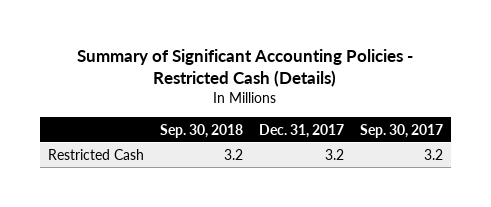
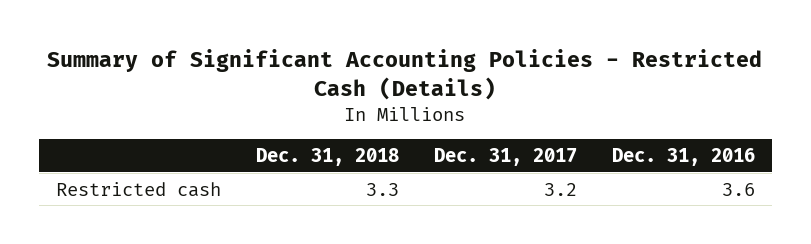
[159,123,243,138] Sep. 30, 2018 -> none
[359,123,443,138] Sep. 30, 2017 -> none
none -> [256,147,400,166] Dec. 31, 2018
none -> [611,147,755,166] Dec. 31, 2016
[47,149,144,161] Restricted Cash -> [56,181,222,197] Restricted cash

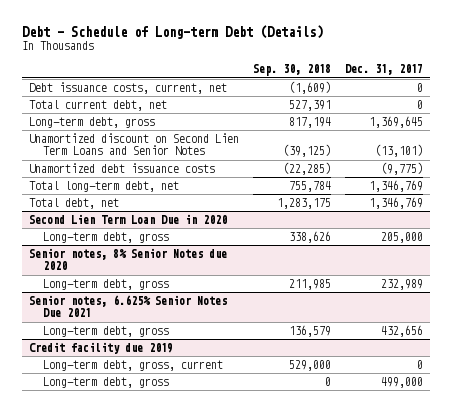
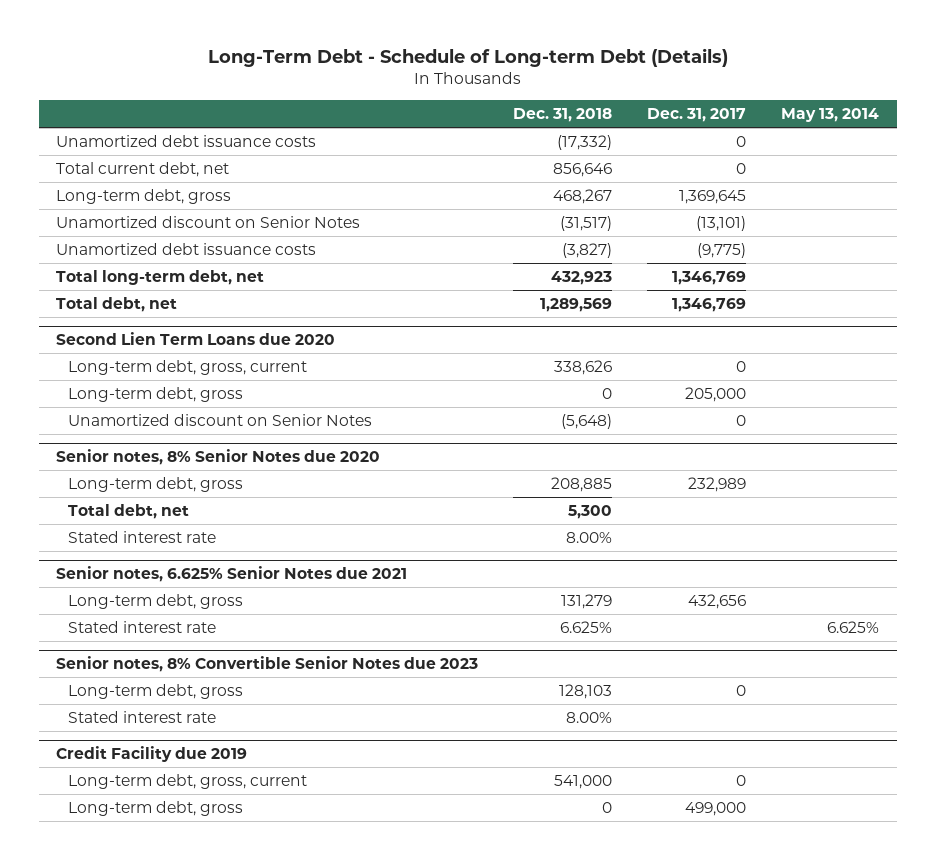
[22,25,324,40] Debt - Schedule of Long-term Debt (Details) -> [207,48,728,68] Long-Term Debt - Schedule of Long-term Debt (Details)
[253,64,332,77] Sep. 30, 2018 -> none
none -> [513,108,613,123] Dec. 31, 2018
none -> [781,108,880,123] May 13, 2014
[29,82,228,95] Debt issuance costs, current, net -> [56,135,317,148] Unamortized debt issuance costs
[29,133,240,156] Unamortized discount on Second Lien Term Loans and Senior Notes -> [56,216,361,229] Unamortized discount on Senior Notes
[29,214,228,225] Second Lien Term Loan Due in 2020 -> [56,332,336,346] Second Lien Term Loans due 2020
none -> [68,360,308,376] Long-term debt, gross, current
none -> [68,414,373,427] Unamortized discount on Senior Notes
none -> [68,504,190,520] Total debt, net
none -> [68,531,217,544] Stated interest rate
[29,295,228,318] Senior notes, 6.625% Senior Notes Due 2021 -> [56,566,408,583] Senior notes, 6.625% Senior Notes due 2021
none -> [68,621,217,634] Stated interest rate
none -> [56,656,479,673] Senior notes, 8% Convertible Senior Notes due 2023
none -> [68,684,244,700] Long-term debt, gross
none -> [68,711,217,724] Stated interest rate
[29,342,174,355] Credit facility due 2019 -> [56,746,248,763] Credit Facility due 2019

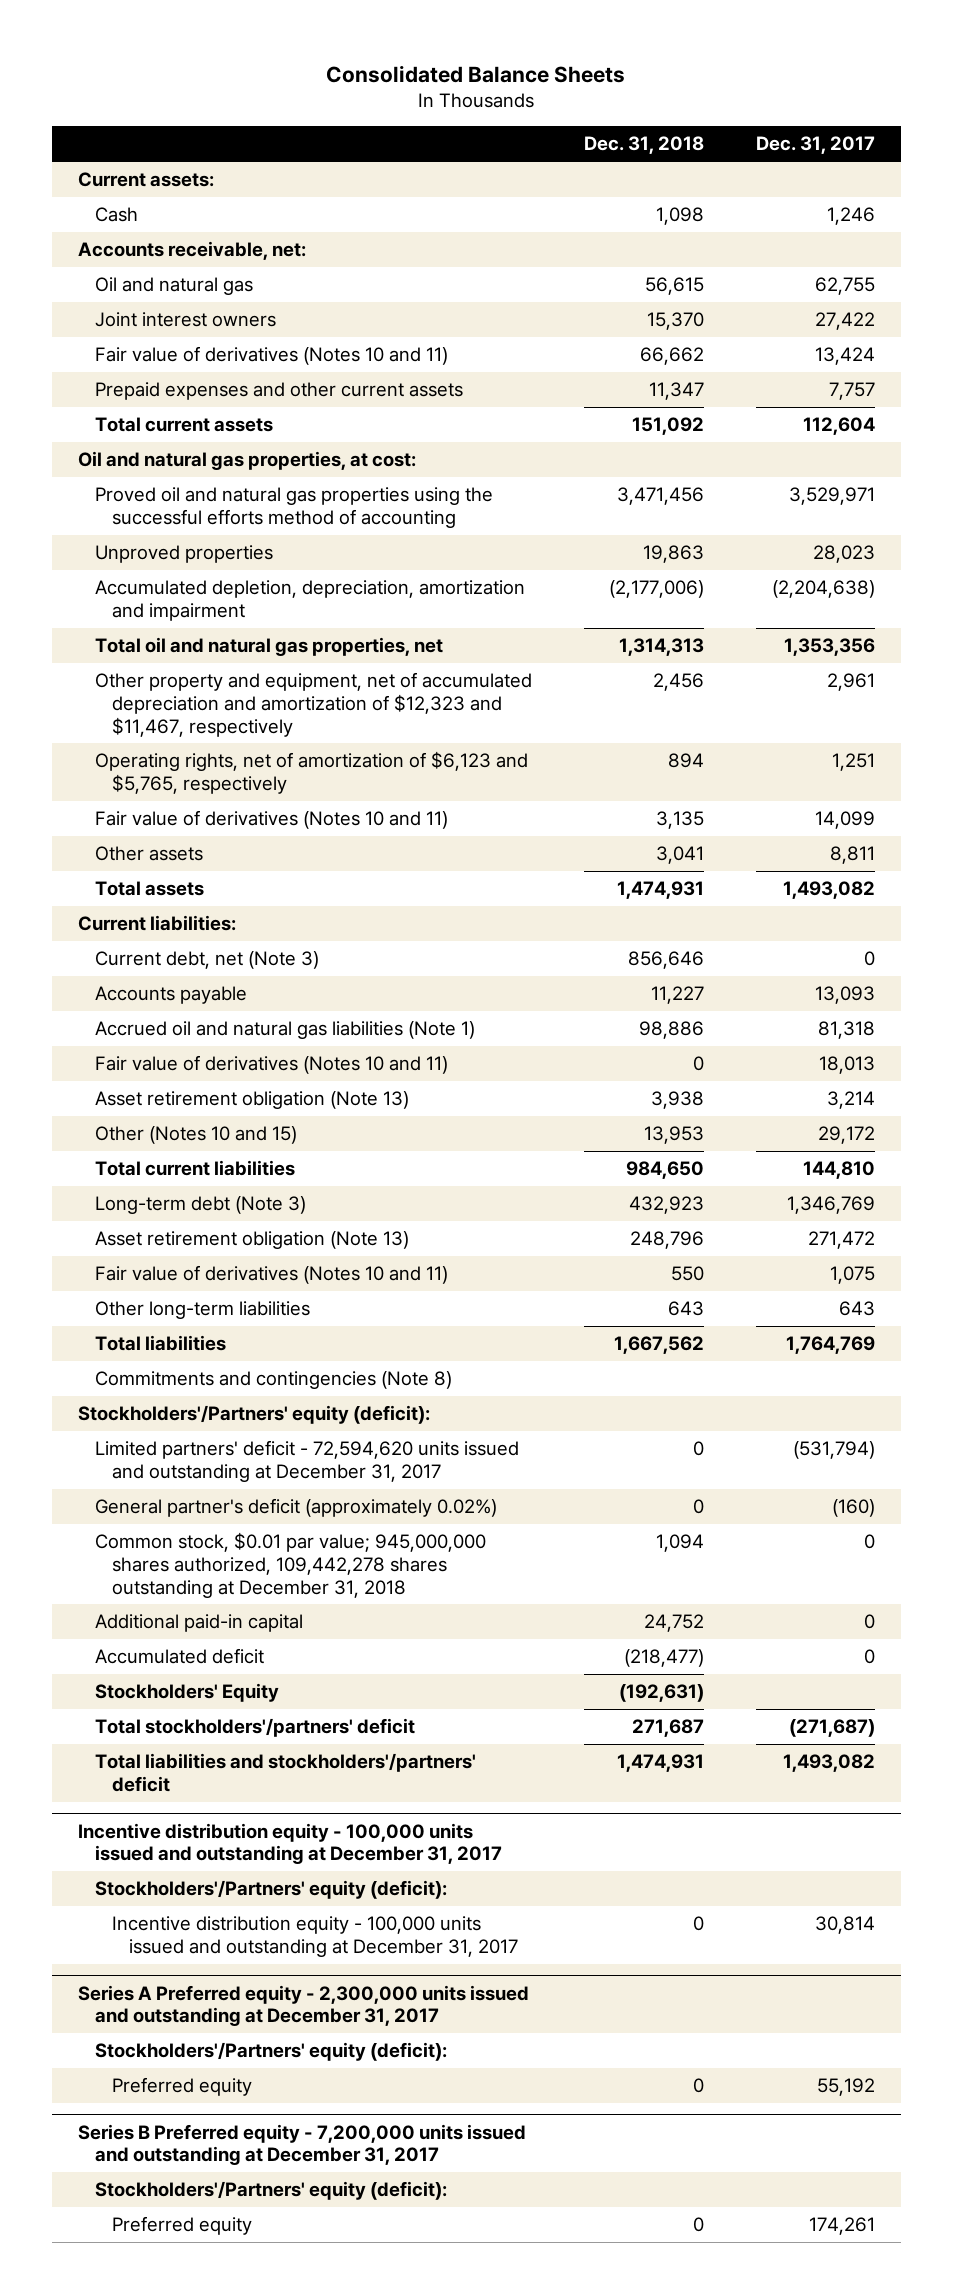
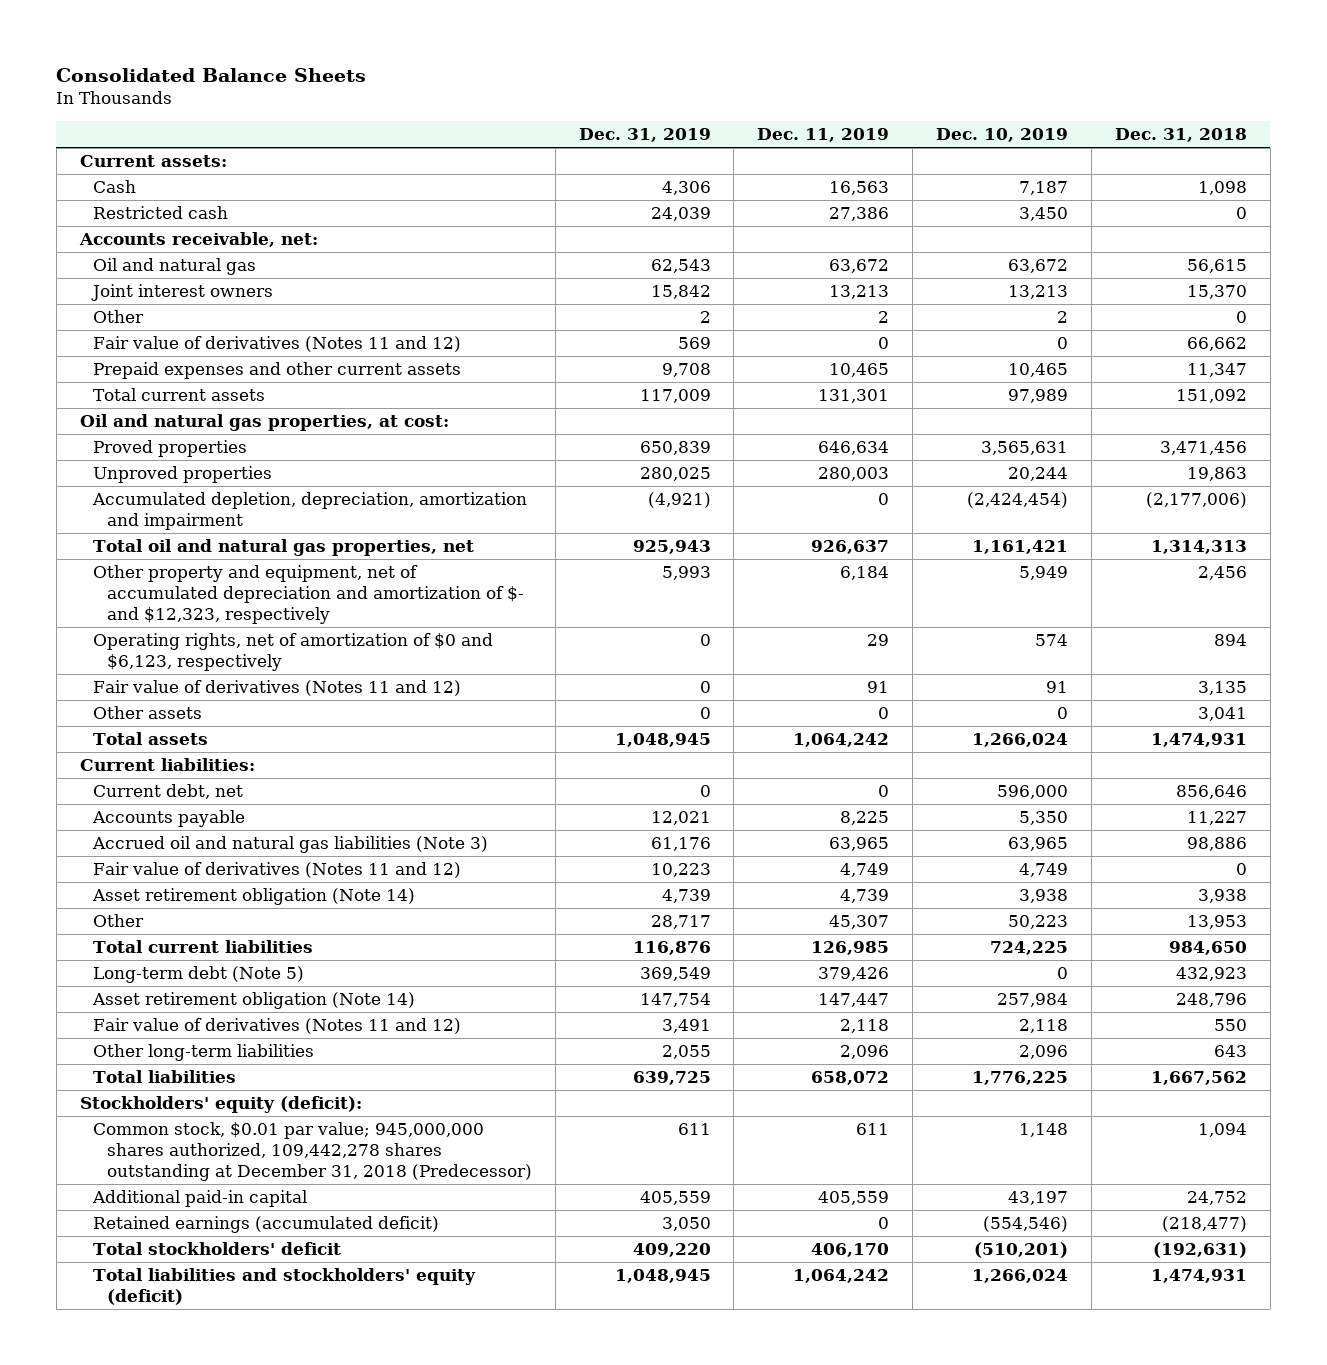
[755,136,875,155] Dec. 31, 2017 -> none
none -> [578,127,711,142] Dec. 31, 2019
none -> [757,127,890,142] Dec. 11, 2019
none -> [936,127,1069,142] Dec. 10, 2019
none -> [93,206,229,220] Restricted cash
none -> [93,310,145,324] Other
[95,346,449,366] Fair value of derivatives (Notes 10 and 11) -> [93,336,462,353] Fair value of derivatives (Notes 11 and 12)
[95,487,494,528] Proved oil and natural gas properties using the successful efforts method of accounting -> [93,440,248,458] Proved properties
[95,672,533,737] Other property and equipment, net of accumulated depreciation and amortization of $12,323 and $11,467, respectively -> [93,565,524,625] Other property and equipment, net of accumulated depreciation and amortization of $- and $12,323, respectively
[95,751,529,794] Operating rights, net of amortization of $6,123 and $5,765, respectively -> [93,633,494,672] Operating rights, net of amortization of $0 and $6,123, respectively
[95,810,449,830] Fair value of derivatives (Notes 10 and 11) -> [93,680,462,697] Fair value of derivatives (Notes 11 and 12)
[95,951,320,970] Current debt, net (Note 3) -> [93,784,244,800] Current debt, net
[95,1021,476,1040] Accrued oil and natural gas liabilities (Note 1) -> [92,836,489,854] Accrued oil and natural gas liabilities (Note 3)
[95,1055,449,1075] Fair value of derivatives (Notes 10 and 11) -> [93,862,462,879] Fair value of derivatives (Notes 11 and 12)
[95,1091,410,1110] Asset retirement obligation (Note 13) -> [92,888,416,906] Asset retirement obligation (Note 14)
[95,1126,298,1145] Other (Notes 10 and 15) -> [93,914,145,928] Other
[95,1196,307,1215] Long-term debt (Note 3) -> [93,966,305,984] Long-term debt (Note 5)
[95,1231,410,1250] Asset retirement obligation (Note 13) -> [92,992,416,1010] Asset retirement obligation (Note 14)
[95,1265,449,1285] Fair value of derivatives (Notes 10 and 11) -> [93,1018,462,1035] Fair value of derivatives (Notes 11 and 12)
[95,1371,453,1390] Commitments and contingencies (Note 8) -> none
[95,1440,520,1482] Limited partners' deficit - 72,594,620 units issued and outstanding at December 31, 2017 -> none
[95,1498,498,1518] General partner's deficit (approximately 0.02%) -> none
[78,1405,431,1425] Stockholders'/Partners' equity (deficit): -> [79,1096,362,1114] Stockholders' equity (deficit):
[95,1532,487,1598] Common stock, $0.01 par value; 945,000,000 shares authorized, 109,442,278 shares outstanding at December 31, 2018 -> [93,1122,532,1182] Common stock, $0.01 par value; 945,000,000 shares authorized, 109,442,278 shares outstanding at December 31, 2018 (Predecessor)
[95,1718,416,1738] Total stockholders'/partners' deficit -> none
[78,1822,503,1865] Incentive distribution equity - 100,000 units issued and outstanding at December 31, 2017 -> none
[95,1880,448,1900] Stockholders'/Partners' equity (deficit): -> none
[112,1916,518,1957] Incentive distribution equity - 100,000 units issued and outstanding at December 31, 2017 -> none
[78,1984,530,2027] Series A Preferred equity - 2,300,000 units issued and outstanding at December 31, 2017 -> none
[95,2042,448,2062] Stockholders'/Partners' equity (deficit): -> none
[112,2077,253,2097] Preferred equity -> none
[78,2123,527,2166] Series B Preferred equity - 7,200,000 units issued and outstanding at December 31, 2017 -> none
[95,2181,448,2201] Stockholders'/Partners' equity (deficit): -> none
[112,2216,253,2236] Preferred equity -> none
[95,1648,265,1665] Accumulated deficit -> [93,1216,440,1234] Retained earnings (accumulated deficit)
[95,1683,280,1703] Stockholders' Equity -> [93,1242,342,1256] Total stockholders' deficit
[95,1753,477,1792] Total liabilities and stockholders'/partners' deficit -> [93,1268,477,1306] Total liabilities and stockholders' equity (deficit)

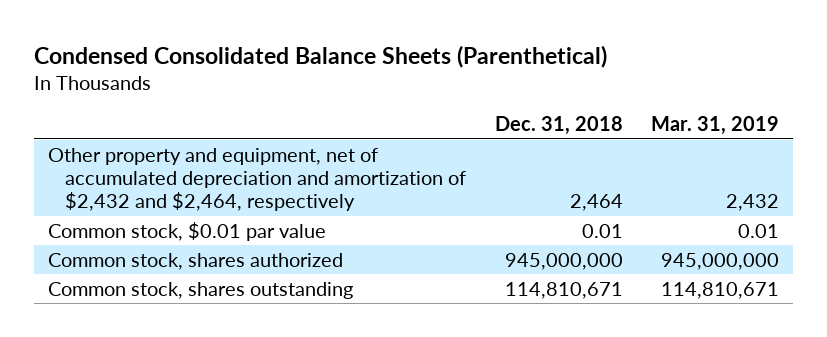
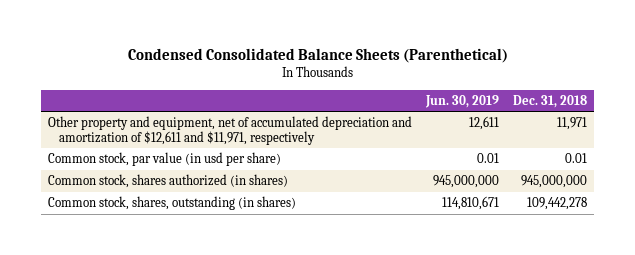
[650,116,779,136] Mar. 31, 2019 -> none
none -> [425,94,500,108] Jun. 30, 2019
[48,147,467,212] Other property and equipment, net of accumulated depreciation and amortization of $2,432 and $2,464, respectively -> [48,116,413,145] Other property and equipment, net of accumulated depreciation and amortization of $12,611 and $11,971, respectively
[569,194,623,212] 2,464 -> [556,117,587,131] 11,971
[48,221,327,241] Common stock, $0.01 par value -> [48,152,282,167] Common stock, par value (in usd per share)
[48,252,344,270] Common stock, shares authorized -> [48,174,289,189] Common stock, shares authorized (in shares)
[48,281,354,299] Common stock, shares outstanding -> [48,196,297,211] Common stock, shares, outstanding (in shares)
[504,281,623,299] 114,810,671 -> [526,197,587,211] 109,442,278

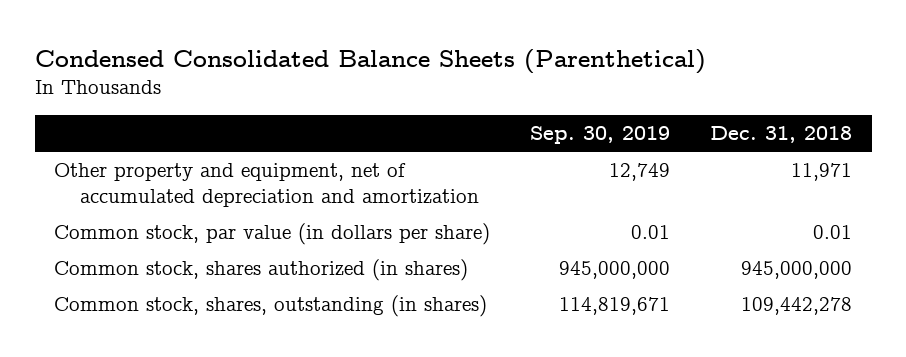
[425,94,500,108] Jun. 30, 2019 -> none
none -> [530,126,671,145] Sep. 30, 2019
[48,116,413,145] Other property and equipment, net of accumulated depreciation and amortization of $12,611 and $11,971, respectively -> [54,163,480,207] Other property and equipment, net of accumulated depreciation and amortization
[48,152,282,167] Common stock, par value (in usd per share) -> [54,223,491,246] Common stock, par value (in dollars per share)

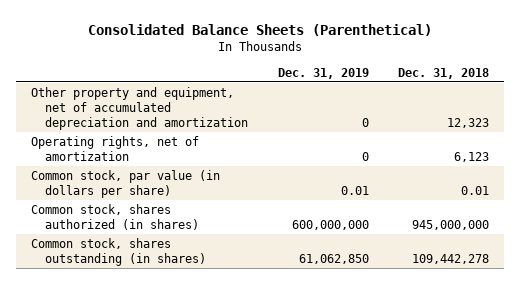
[34,48,706,74] Condensed Consolidated Balance Sheets (Parenthetical) -> [88,23,433,36] Consolidated Balance Sheets (Parenthetical)
[530,126,671,145] Sep. 30, 2019 -> none
none -> [277,67,369,79] Dec. 31, 2019
[790,163,852,182] 11,971 -> [447,118,490,129] 12,323
none -> [30,135,199,162] Operating rights, net of amortization
[54,295,488,318] Common stock, shares, outstanding (in shares) -> [30,237,206,267] Common stock, shares outstanding (in shares)

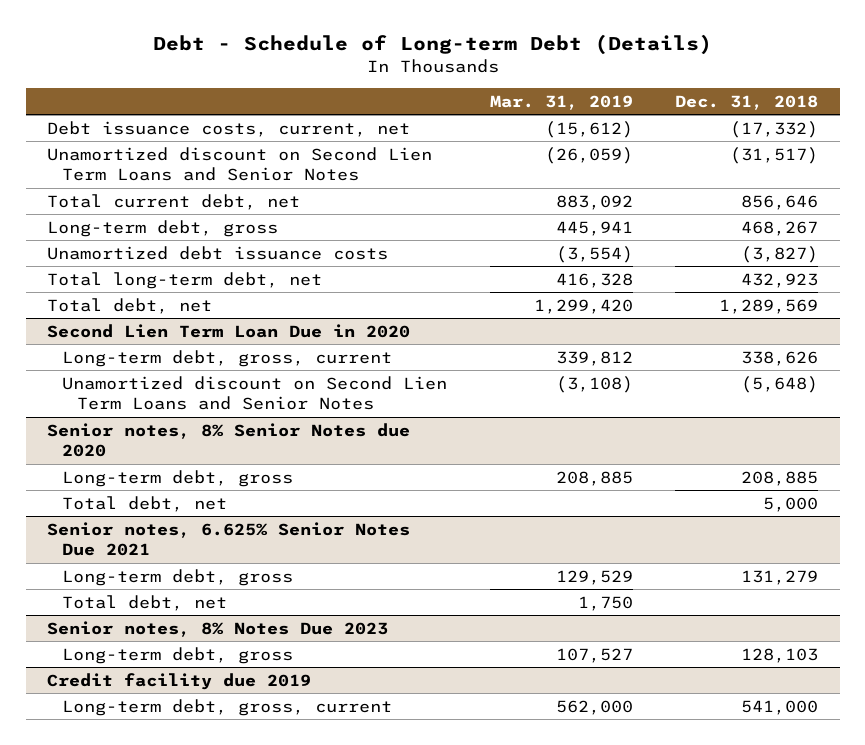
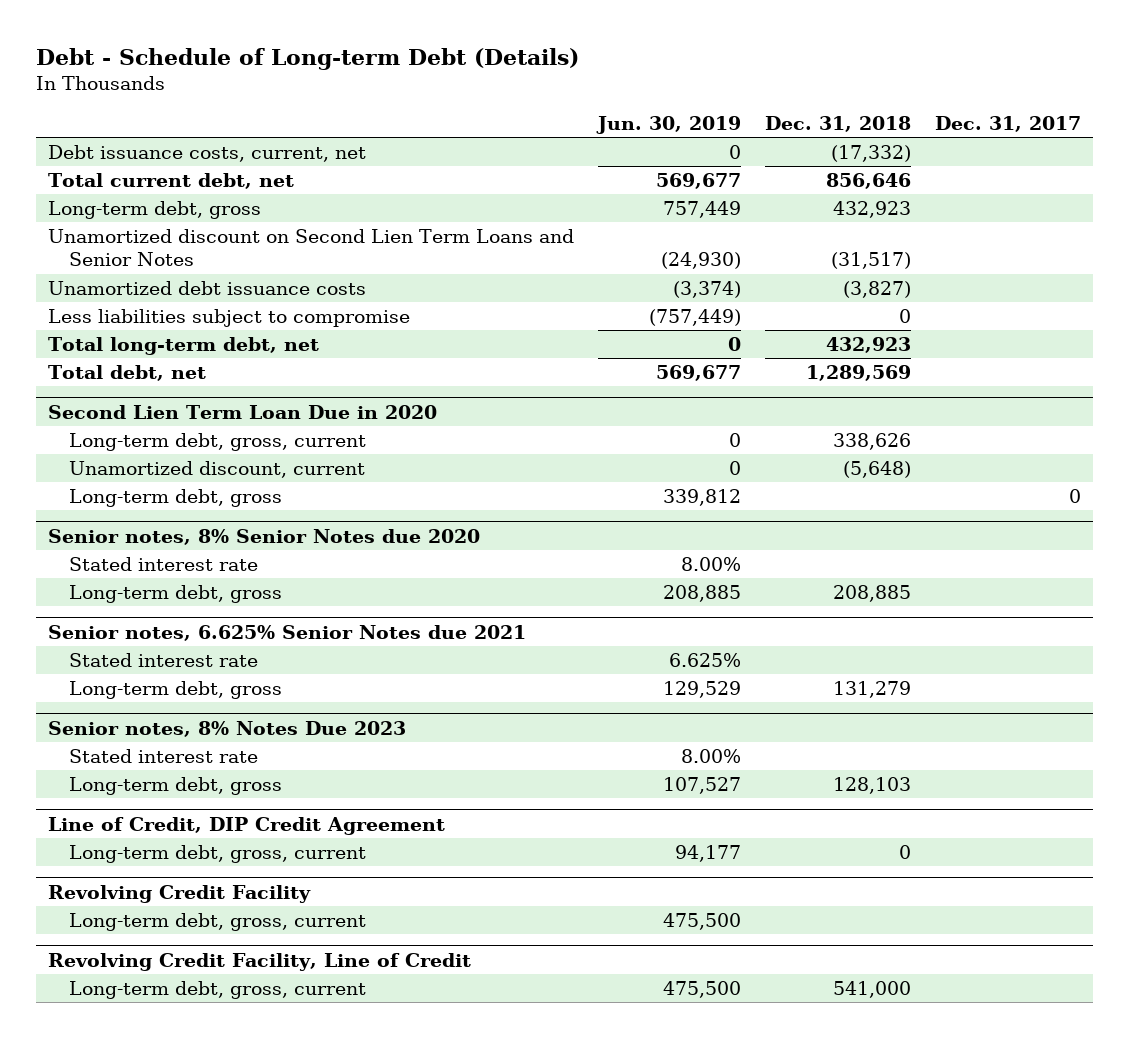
[489,94,633,110] Mar. 31, 2019 -> none
none -> [596,115,742,134] Jun. 30, 2019
none -> [935,115,1082,132] Dec. 31, 2017
[741,220,819,236] 468,267 -> [833,201,912,219] 432,923
[46,146,432,181] Unamortized discount on Second Lien Term Loans and Senior Notes -> [48,229,575,267] Unamortized discount on Second Lien Term Loans and Senior Notes
none -> [48,309,411,328] Less liabilities subject to compromise
[62,375,448,410] Unamortized discount on Second Lien Term Loans and Senior Notes -> [69,461,366,479] Unamortized discount, current
none -> [69,489,283,508] Long-term debt, gross
none -> [69,557,259,572] Stated interest rate
[62,495,228,512] Total debt, net -> none
[46,521,410,556] Senior notes, 6.625% Senior Notes Due 2021 -> [48,624,527,641] Senior notes, 6.625% Senior Notes due 2021
none -> [69,653,259,668] Stated interest rate
[62,594,228,611] Total debt, net -> none
none -> [69,749,259,764] Stated interest rate
none -> [48,816,446,835] Line of Credit, DIP Credit Agreement
none -> [69,845,367,864] Long-term debt, gross, current
[46,672,311,690] Credit facility due 2019 -> [48,884,312,903] Revolving Credit Facility
none -> [69,913,367,932] Long-term debt, gross, current
none -> [48,952,472,971] Revolving Credit Facility, Line of Credit

